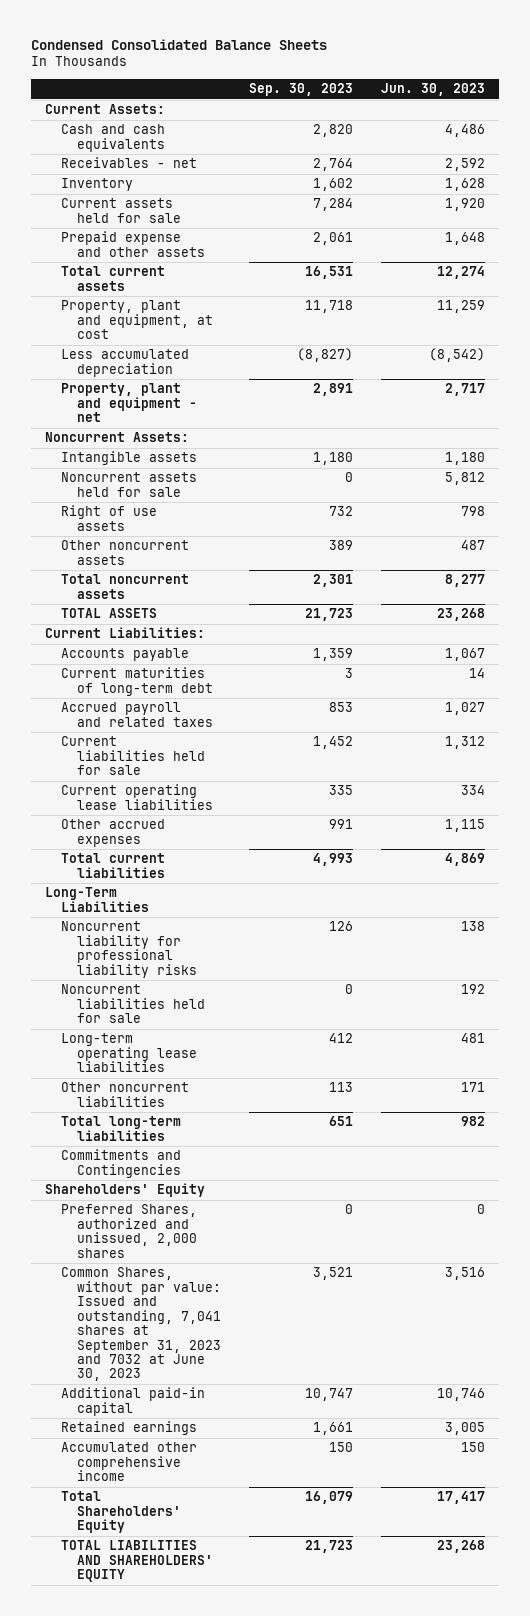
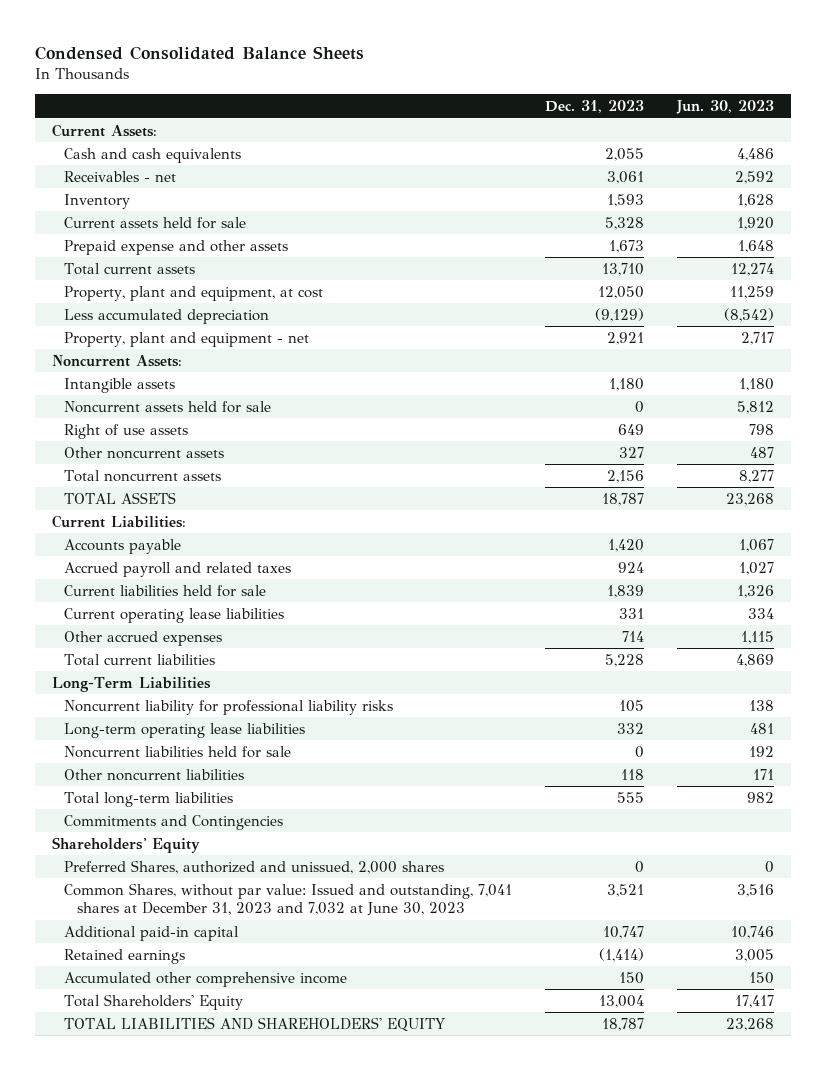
[248,83,353,97] Sep. 30, 2023 -> none
none -> [545,100,645,114] Dec. 31, 2023
[60,667,213,696] Current maturities of long-term debt -> none
[445,736,486,750] 1,312 -> [737,584,775,598] 1,326
[60,984,205,1024] Noncurrent liabilities held for sale -> [64,745,292,758] Noncurrent liabilities held for sale
[60,1267,221,1382] Common Shares, without par value: Issued and outstanding, 7,041 shares at September 31, 2023 and 7032 at June 30, 2023 -> [64,882,513,917] Common Shares, without par value: Issued and outstanding, 7,041 shares at December 31, 2023 and 7,032 at June 30, 2023

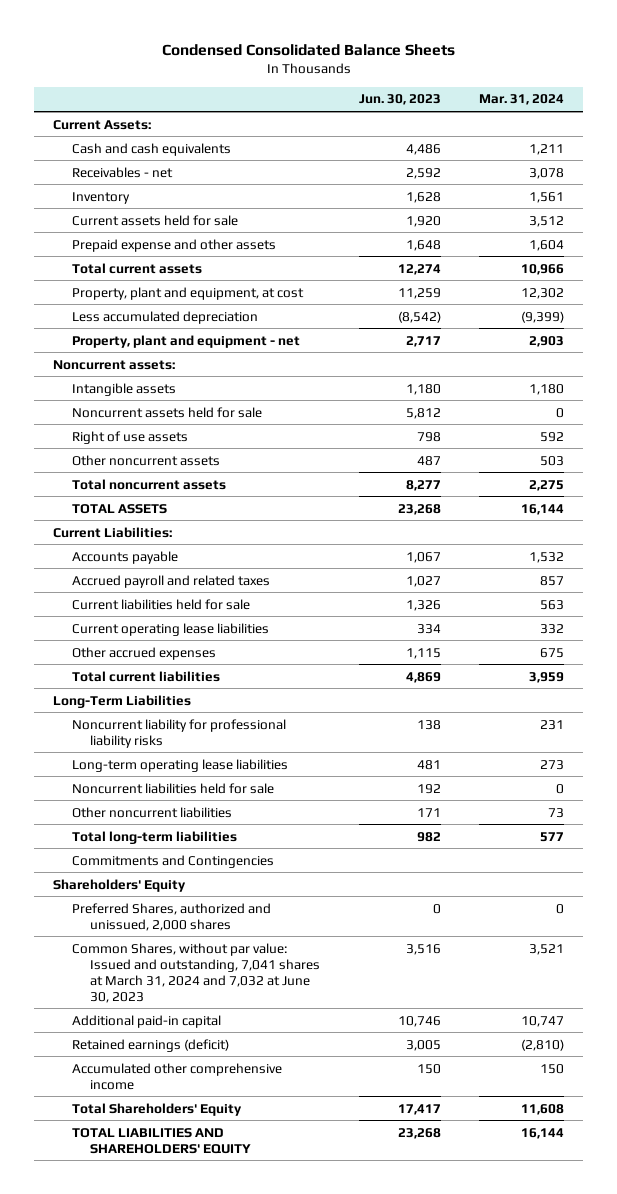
[545,100,645,114] Dec. 31, 2023 -> none
none -> [479,94,565,106] Mar. 31, 2024
[51,354,182,367] Noncurrent Assets: -> [53,359,176,370] Noncurrent assets:
[64,882,513,917] Common Shares, without par value: Issued and outstanding, 7,041 shares at December 31, 2023 and 7,032 at June 30, 2023 -> [71,942,321,1003] Common Shares, without par value: Issued and outstanding, 7,041 shares at March 31, 2024 and 7,032 at June 30, 2023
[64,948,186,964] Retained earnings -> [71,1038,229,1052] Retained earnings (deficit)

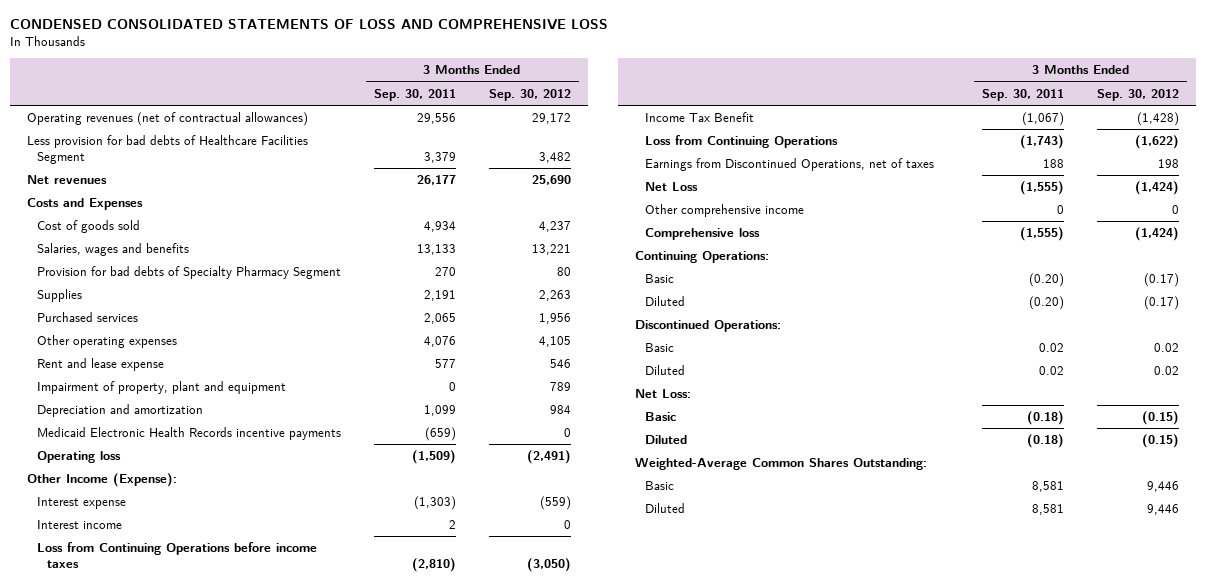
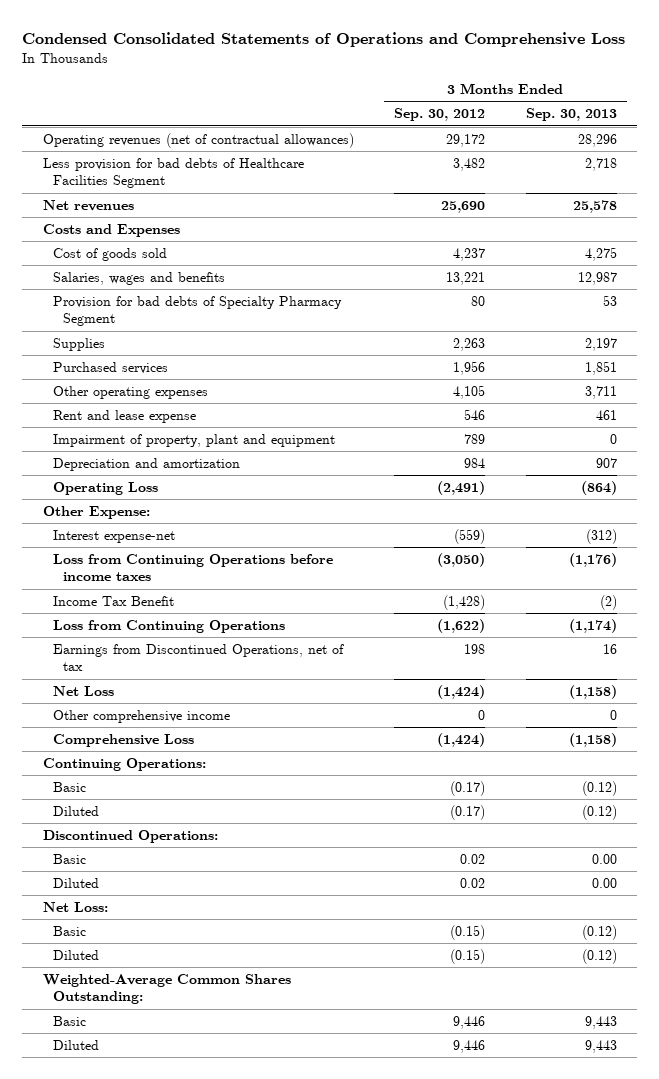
[10,19,609,31] CONDENSED CONSOLIDATED STATEMENTS OF LOSS AND COMPREHENSIVE LOSS -> [22,31,626,47] Condensed Consolidated Statements of Operations and Comprehensive Loss
[373,88,456,101] Sep. 30, 2011 -> none
none -> [525,108,617,122] Sep. 30, 2013
[36,427,341,441] Medicaid Electronic Health Records incentive payments -> none
[36,520,122,530] Interest income -> none
[36,451,121,464] Operating loss -> [52,482,158,496] Operating Loss
[26,473,177,488] Other Income (Expense): -> [42,506,150,520] Other Expense:
[36,497,126,510] Interest expense -> [52,530,175,544] Interest expense-net
[645,158,935,172] Earnings from Discontinued Operations, net of taxes -> [52,644,344,672] Earnings from Discontinued Operations, net of tax
[645,228,761,241] Comprehensive loss -> [52,734,194,748] Comprehensive Loss

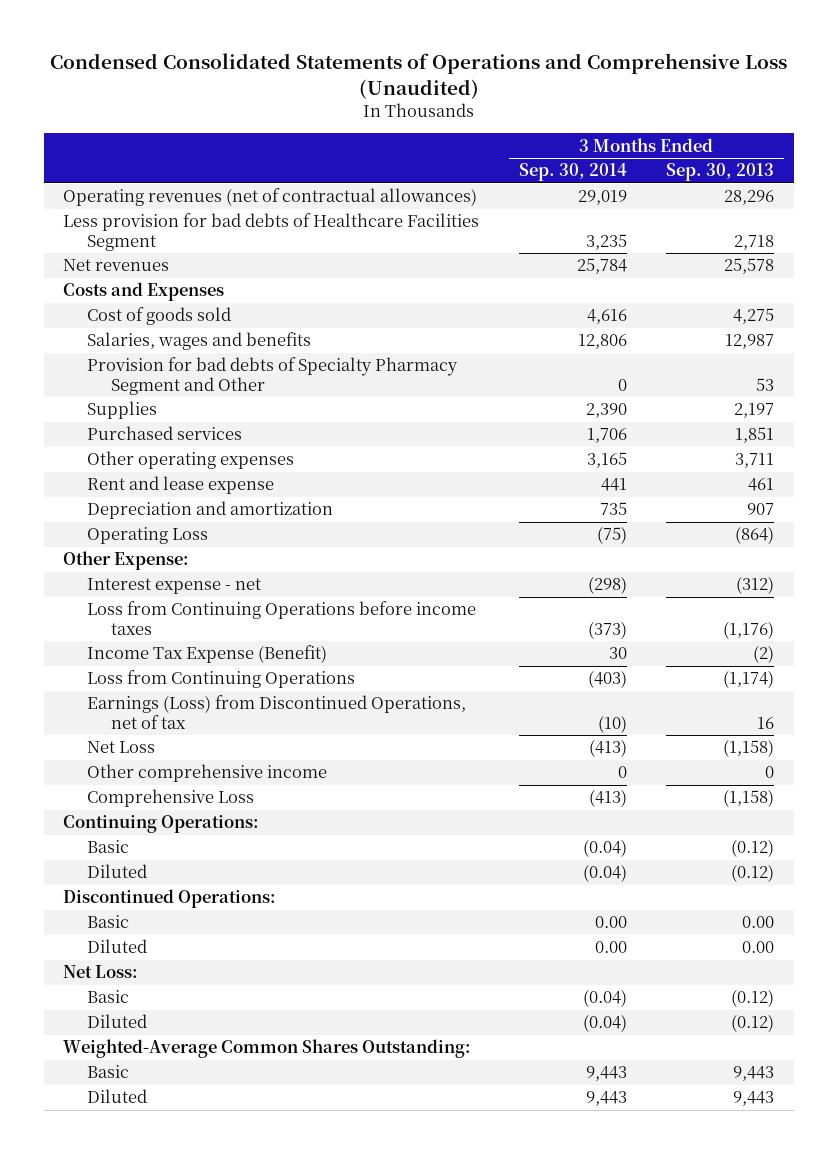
[22,31,626,47] Condensed Consolidated Statements of Operations and Comprehensive Loss -> [49,53,787,99] Condensed Consolidated Statements of Operations and Comprehensive Loss (Unaudited)
[394,108,486,122] Sep. 30, 2012 -> none
none -> [518,163,627,182] Sep. 30, 2014
[52,296,342,327] Provision for bad debts of Specialty Pharmacy Segment -> [86,357,458,395] Provision for bad debts of Specialty Pharmacy Segment and Other
[52,434,335,448] Impairment of property, plant and equipment -> none
[52,530,175,544] Interest expense-net -> [86,578,261,595] Interest expense - net
[52,596,174,607] Income Tax Benefit -> [86,645,327,664] Income Tax Expense (Benefit)
[52,644,344,672] Earnings from Discontinued Operations, net of tax -> [86,695,466,729] Earnings (Loss) from Discontinued Operations, net of tax

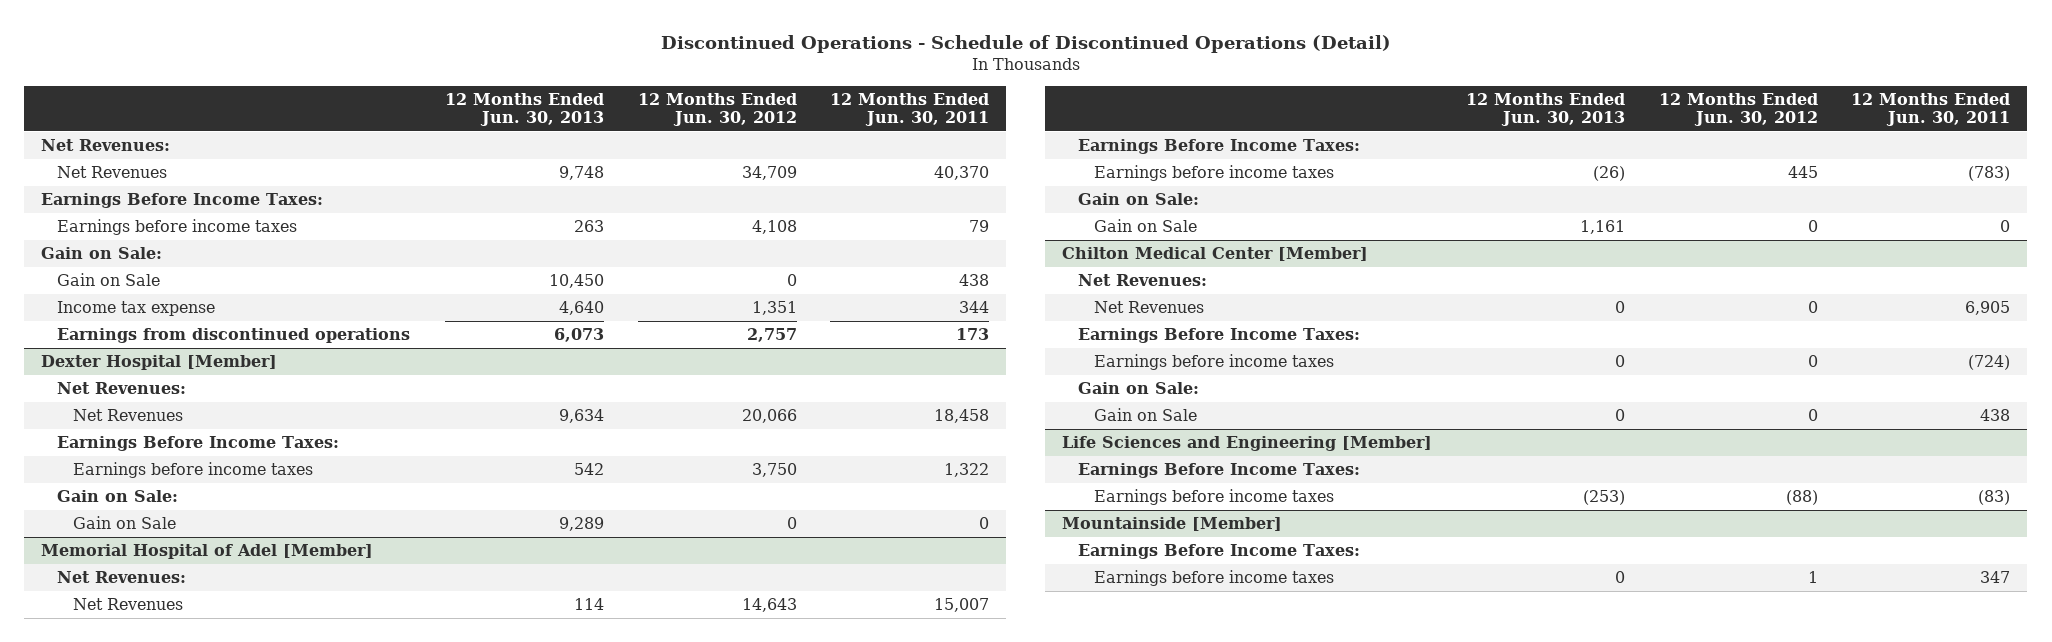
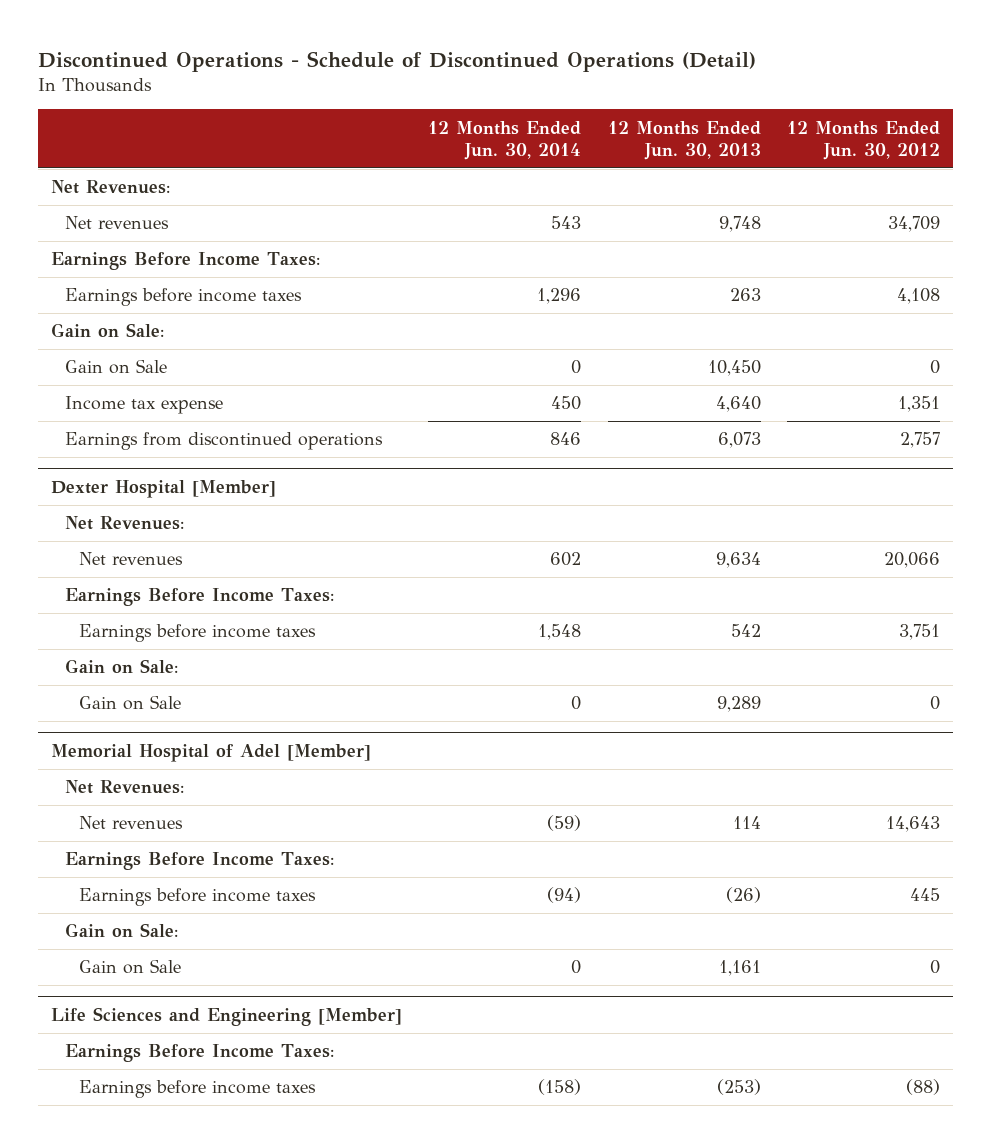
[830,92,990,126] 12 Months Ended Jun. 30, 2011 -> none
none -> [428,120,582,160] 12 Months Ended Jun. 30, 2014
[57,166,168,179] Net Revenues -> [65,216,170,230] Net revenues
[73,409,184,422] Net Revenues -> [79,552,184,566] Net revenues
[751,463,797,478] 3,750 -> [898,624,940,641] 3,751
[73,598,184,611] Net Revenues -> [79,816,184,830] Net revenues
[1062,247,1369,262] Chilton Medical Center [Member] -> none
[1078,274,1208,287] Net Revenues: -> none
[1094,301,1205,314] Net Revenues -> none
[1078,328,1361,344] Earnings Before Income Taxes: -> none
[1094,354,1335,371] Earnings before income taxes -> none
[1078,382,1200,395] Gain on Sale: -> none
[1094,408,1198,422] Gain on Sale -> none
[1062,517,1283,532] Mountainside [Member] -> none
[1078,544,1361,560] Earnings Before Income Taxes: -> none
[1094,570,1335,587] Earnings before income taxes -> none

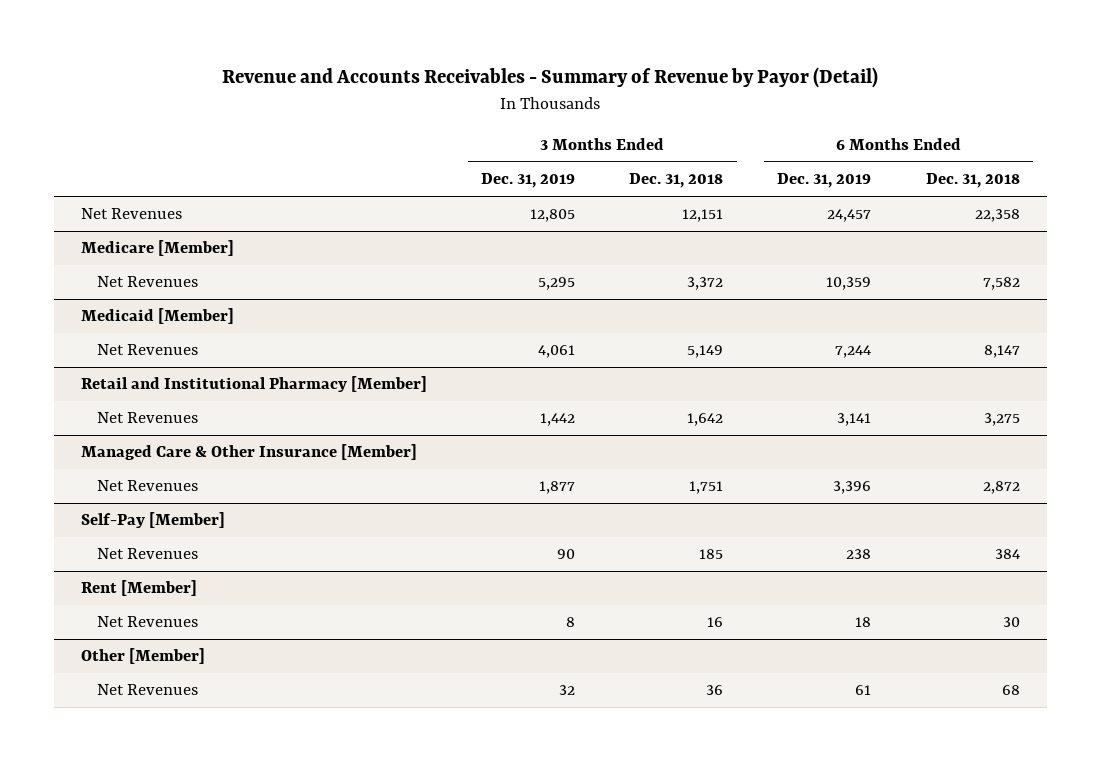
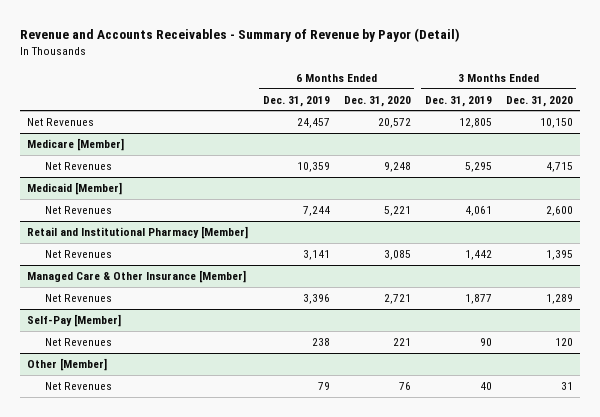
[629,173,724,189] Dec. 31, 2018 -> none
[925,173,1020,189] Dec. 31, 2018 -> none
none -> [343,95,411,107] Dec. 31, 2020
none -> [505,95,573,107] Dec. 31, 2020
[81,580,198,597] Rent [Member] -> none
[96,616,198,628] Net Revenues -> none
[559,685,576,696] 32 -> [479,382,492,391] 40
[855,685,872,696] 61 -> [317,382,330,391] 79

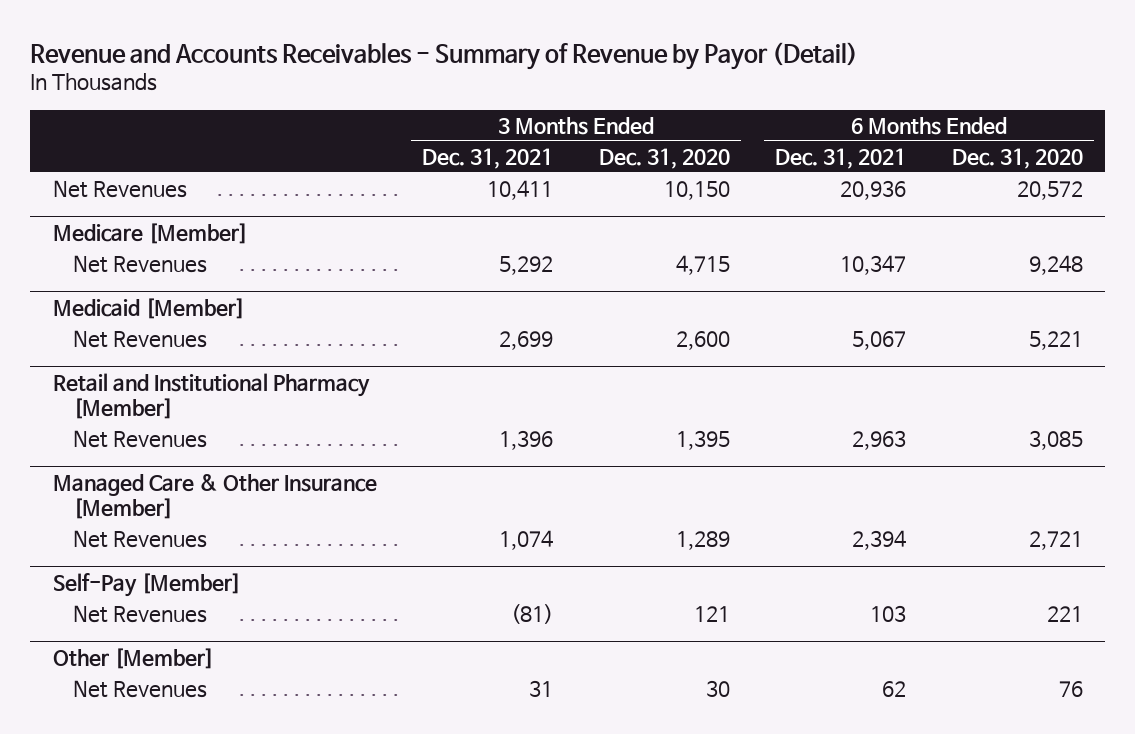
[262,95,330,107] Dec. 31, 2019 -> none
[424,95,492,107] Dec. 31, 2019 -> none
none -> [422,147,554,169] Dec. 31, 2021
none -> [775,147,907,169] Dec. 31, 2021
[554,338,573,347] 120 -> [693,605,730,622] 121
[560,382,573,391] 31 -> [705,679,730,697] 30

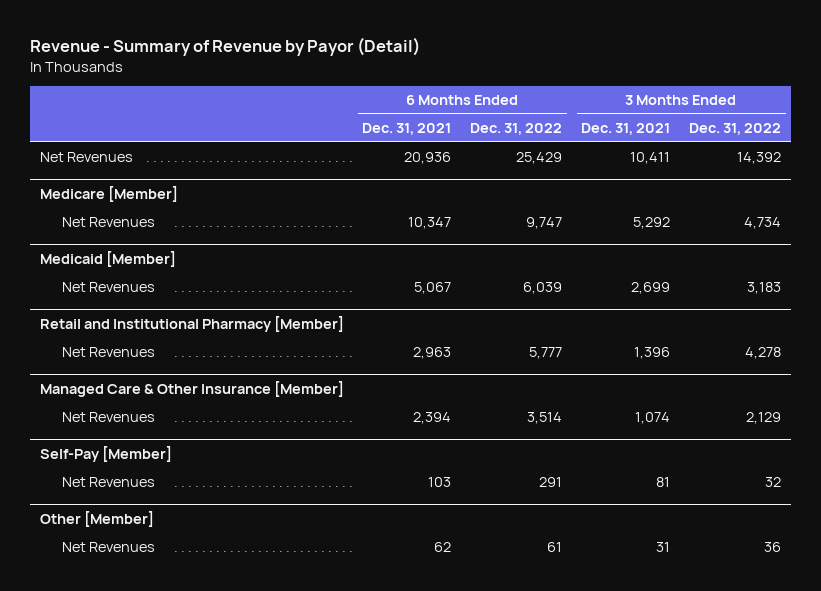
[29,41,858,70] Revenue and Accounts Receivables - Summary of Revenue by Payor (Detail) -> [30,37,421,57] Revenue - Summary of Revenue by Payor (Detail)
[598,147,730,169] Dec. 31, 2020 -> none
[951,147,1083,169] Dec. 31, 2020 -> none
none -> [470,123,563,136] Dec. 31, 2022
none -> [689,123,782,136] Dec. 31, 2022
[511,603,554,624] (81) -> [656,477,671,488] 81

